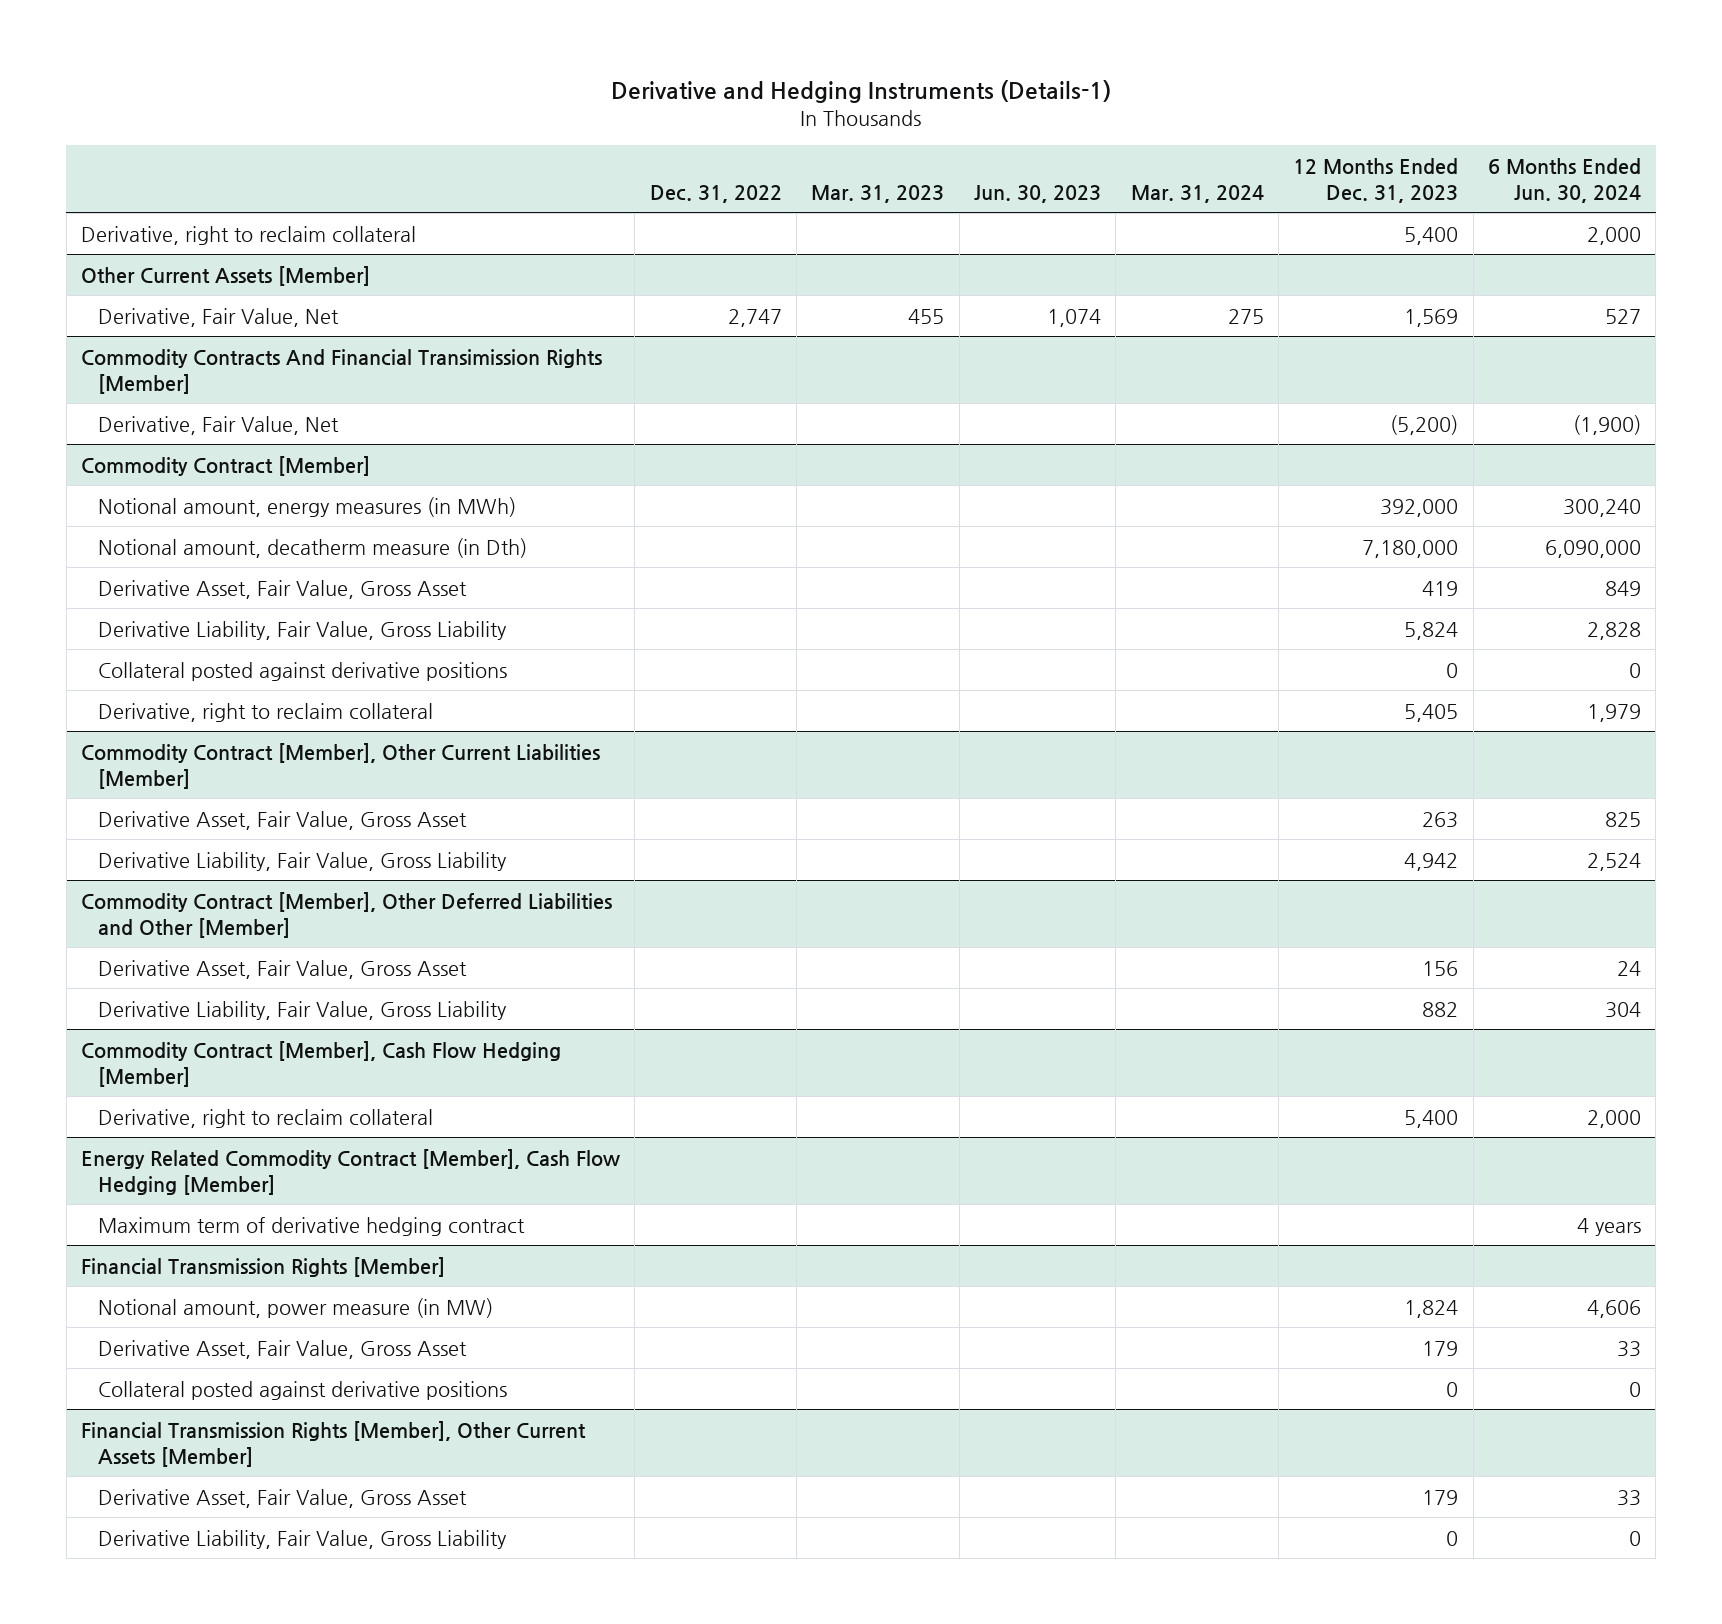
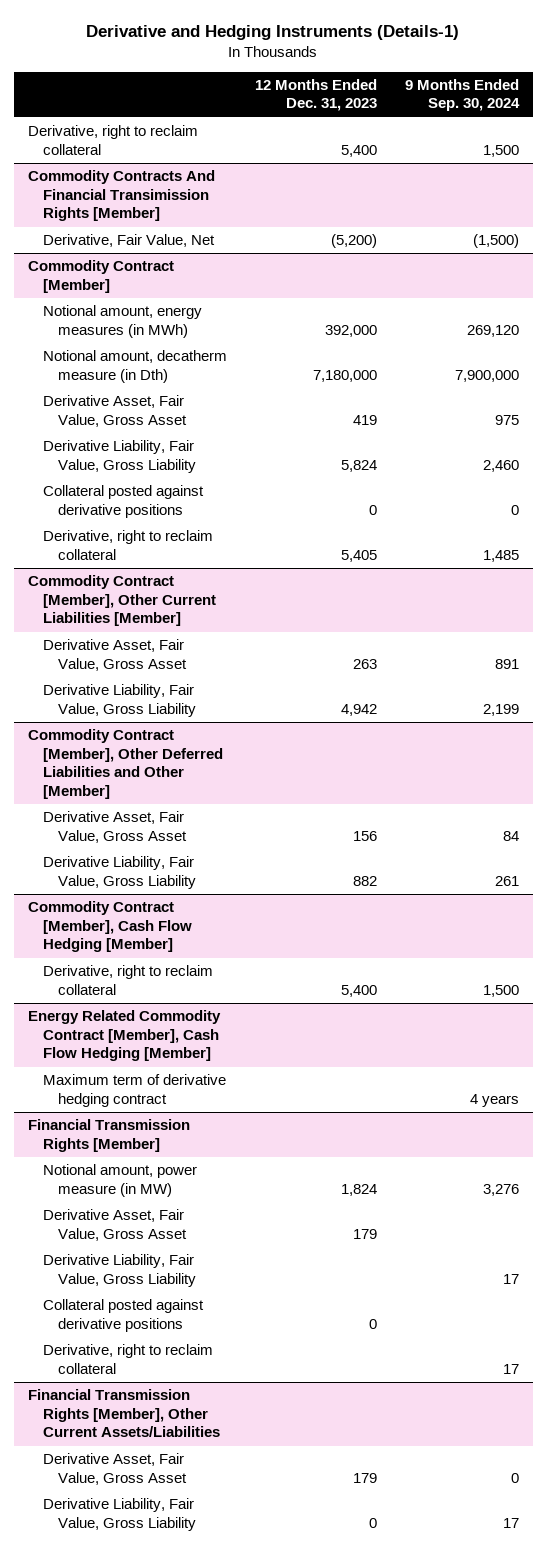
[649,184,782,203] Dec. 31, 2022 -> none
[811,184,945,203] Mar. 31, 2023 -> none
[974,184,1102,203] Jun. 30, 2023 -> none
[1130,184,1264,203] Mar. 31, 2024 -> none
[1488,157,1642,203] 6 Months Ended Jun. 30, 2024 -> none
none -> [404,78,520,112] 9 Months Ended Sep. 30, 2024
[81,265,371,286] Other Current Assets [Member] -> none
[98,307,340,327] Derivative, Fair Value, Net -> none
none -> [43,1254,197,1287] Derivative Liability, Fair Value, Gross Liability
none -> [43,1344,214,1374] Derivative, right to reclaim collateral
[81,1420,587,1467] Financial Transmission Rights [Member], Other Current Assets [Member] -> [27,1389,221,1438] Financial Transmission Rights [Member], Other Current Assets/Liabilities

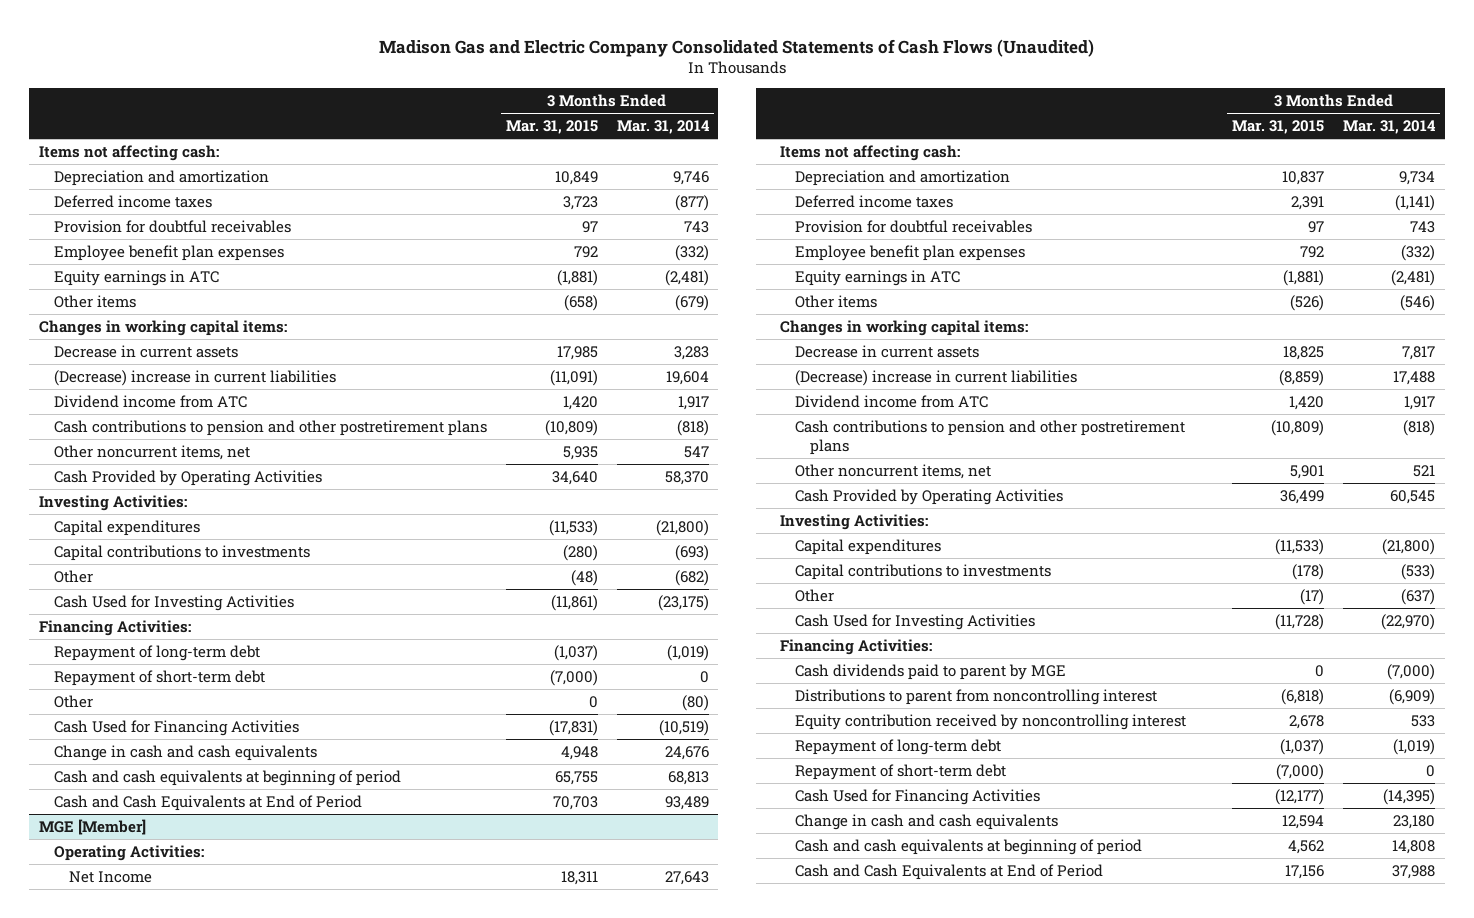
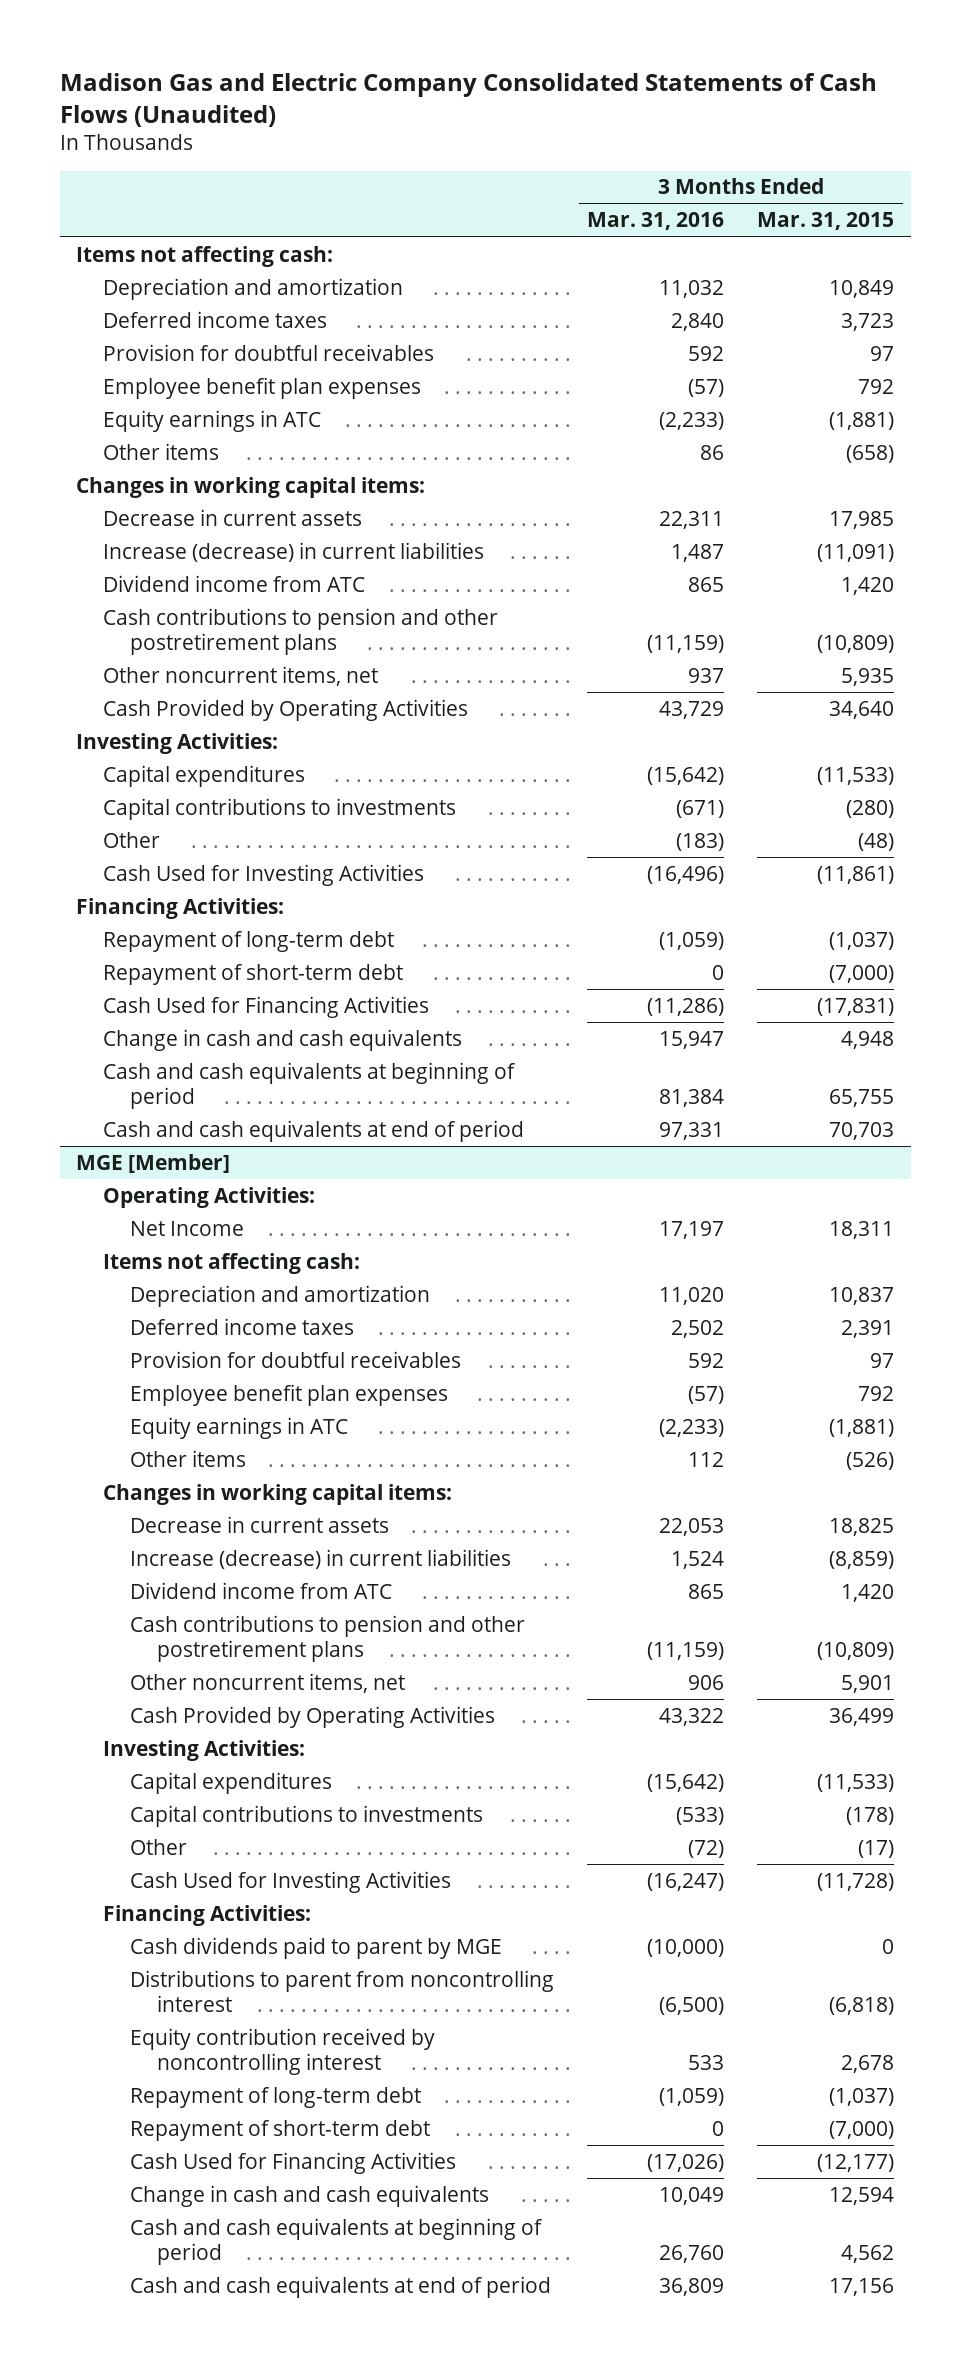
[616,120,710,135] Mar. 31, 2014 -> none
none -> [587,212,725,231] Mar. 31, 2016
[53,369,336,386] (Decrease) increase in current liabilities -> [103,541,485,562] Increase (decrease) in current liabilities
[53,694,93,708] Other -> none
[53,794,362,811] Cash and Cash Equivalents at End of Period -> [103,1119,525,1142] Cash and cash equivalents at end of period
[794,369,1077,386] (Decrease) increase in current liabilities -> [129,1548,511,1569] Increase (decrease) in current liabilities
[794,863,1103,880] Cash and Cash Equivalents at End of Period -> [129,2275,551,2298] Cash and cash equivalents at end of period

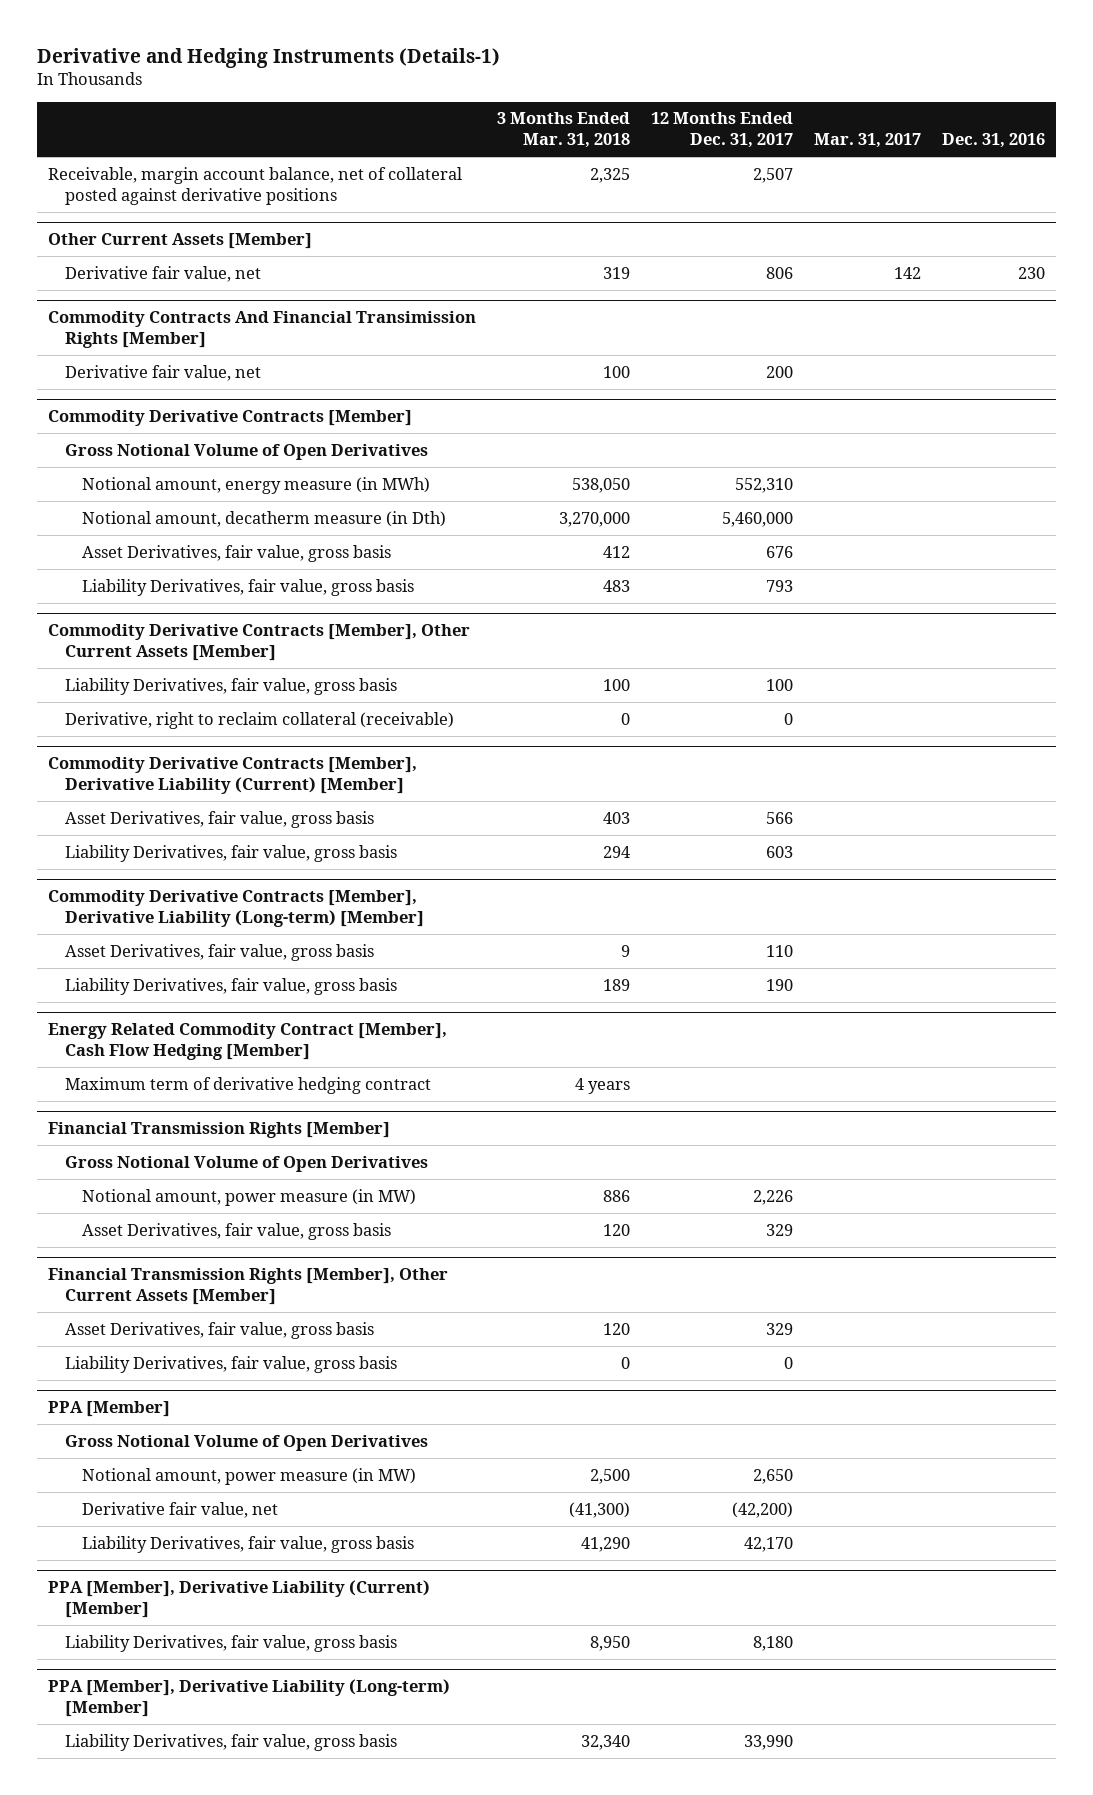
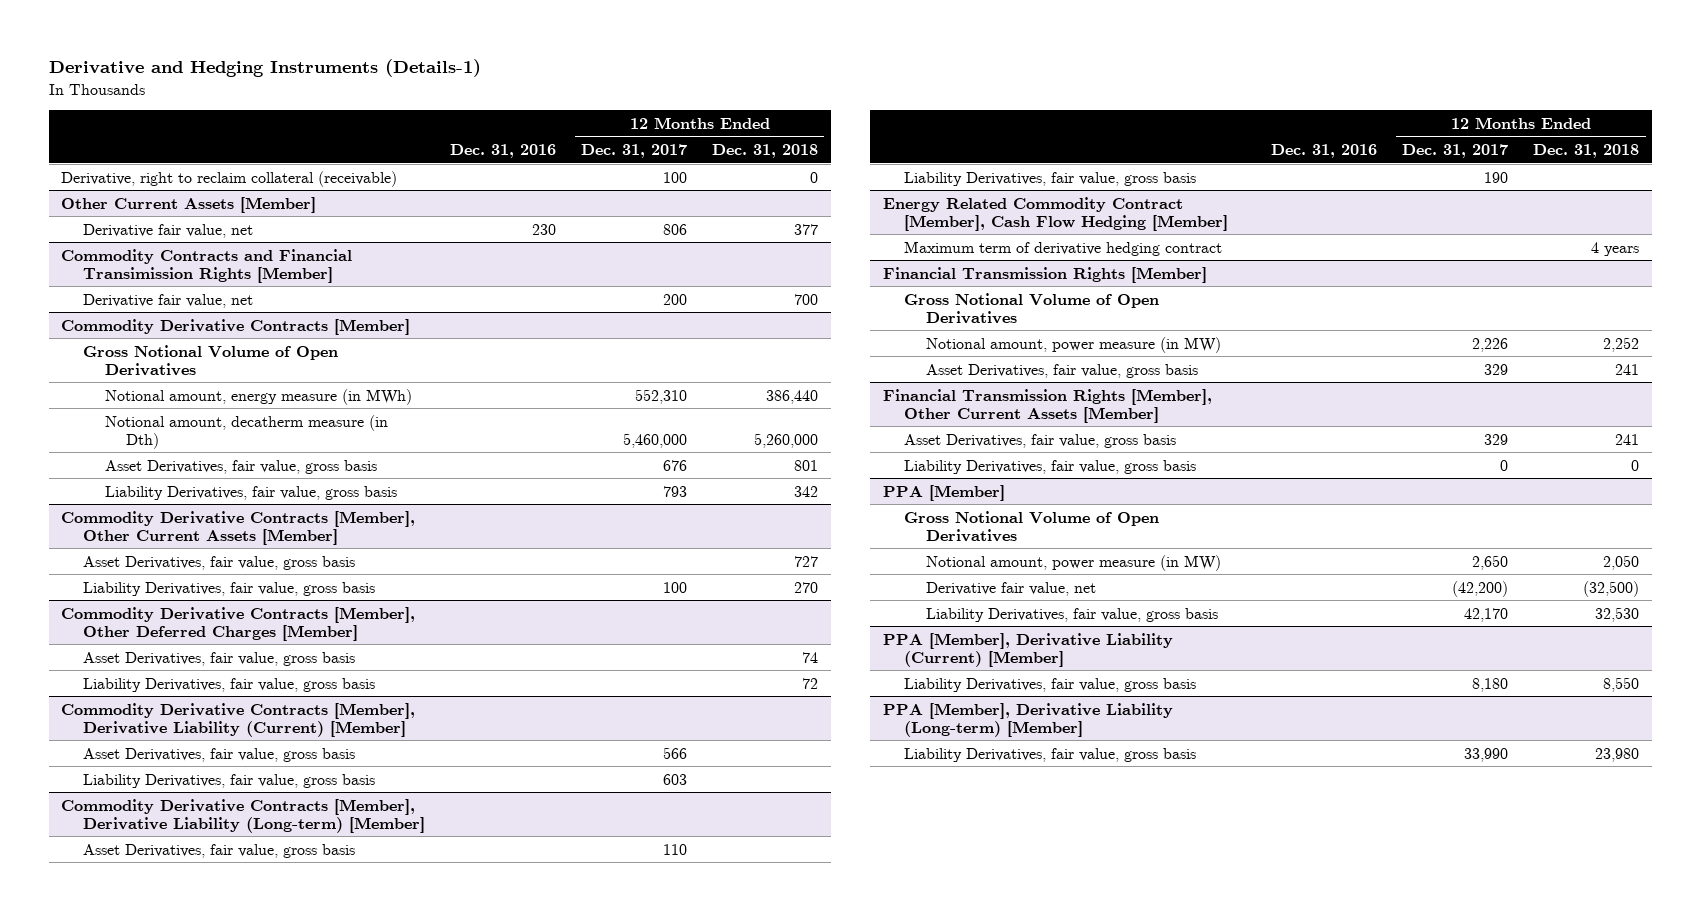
[496,112,630,149] 3 Months Ended Mar. 31, 2018 -> none
[814,133,922,149] Mar. 31, 2017 -> none
none -> [712,144,819,159] Dec. 31, 2018
[47,166,462,205] Receivable, margin account balance, net of collateral posted against derivative positions -> none
none -> [61,170,398,187] Derivative, right to reclaim collateral (receivable)
[47,311,476,349] Commodity Contracts And Financial Transimission Rights [Member] -> [61,248,353,283] Commodity Contracts and Financial Transimission Rights [Member]
none -> [83,555,356,570] Asset Derivatives, fair value, gross basis
[64,711,454,729] Derivative, right to reclaim collateral (receivable) -> none
none -> [61,606,416,641] Commodity Derivative Contracts [Member], Other Deferred Charges [Member]
none -> [83,651,356,666] Asset Derivatives, fair value, gross basis
none -> [83,677,376,692] Liability Derivatives, fair value, gross basis

